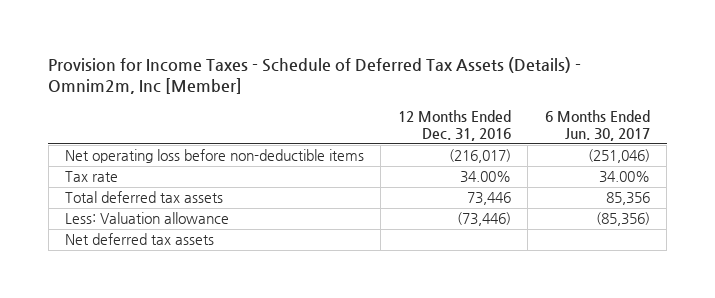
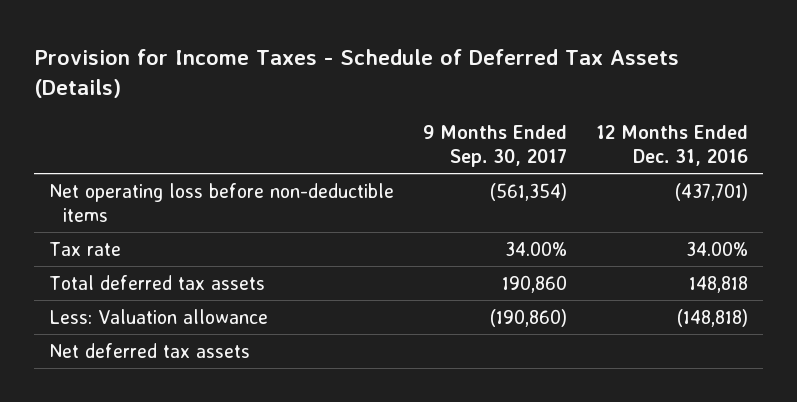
[48,56,582,95] Provision for Income Taxes - Schedule of Deferred Tax Assets (Details) - Omnim2m, Inc [Member] -> [34,48,680,99] Provision for Income Taxes - Schedule of Deferred Tax Assets (Details)
[544,109,650,142] 6 Months Ended Jun. 30, 2017 -> none
none -> [423,124,568,168] 9 Months Ended Sep. 30, 2017
[448,149,511,164] (216,017) -> [675,182,749,201] (437,701)
[466,192,511,206] 73,446 -> [689,275,749,293] 148,818
[456,212,511,227] (73,446) -> [677,308,749,327] (148,818)

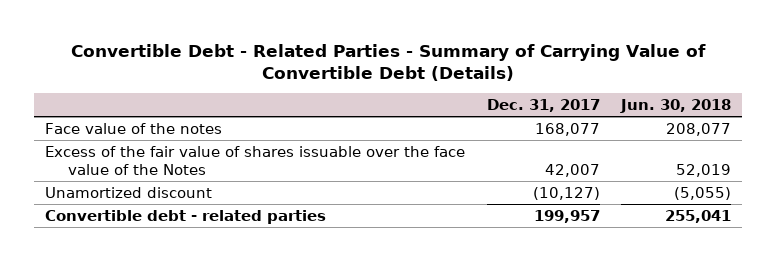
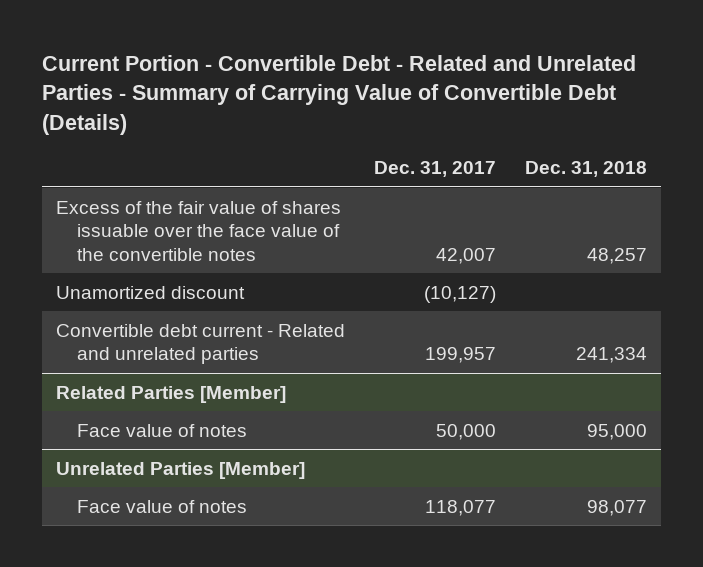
[71,43,707,82] Convertible Debt - Related Parties - Summary of Carrying Value of Convertible Debt (Details) -> [42,55,637,135] Current Portion - Convertible Debt - Related and Unrelated Parties - Summary of Carrying Value of Convertible Debt (Details)
[620,99,732,114] Jun. 30, 2018 -> none
none -> [524,161,647,178] Dec. 31, 2018
[45,122,223,134] Face value of the notes -> none
[45,145,466,175] Excess of the fair value of shares issuable over the face value of the Notes -> [56,200,342,261] Excess of the fair value of shares issuable over the face value of the convertible notes
[45,209,327,224] Convertible debt - related parties -> [56,323,346,365] Convertible debt current - Related and unrelated parties
none -> [56,385,287,403] Related Parties [Member]
none -> [77,423,248,437] Face value of notes
none -> [56,461,306,479] Unrelated Parties [Member]
none -> [77,499,248,513] Face value of notes

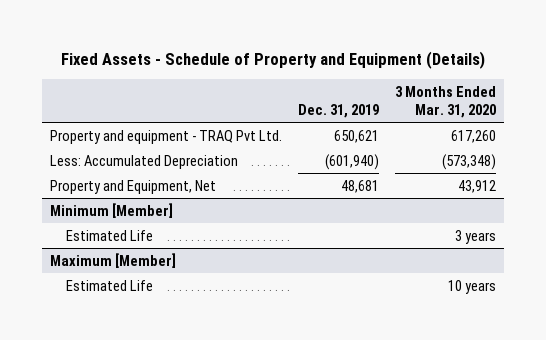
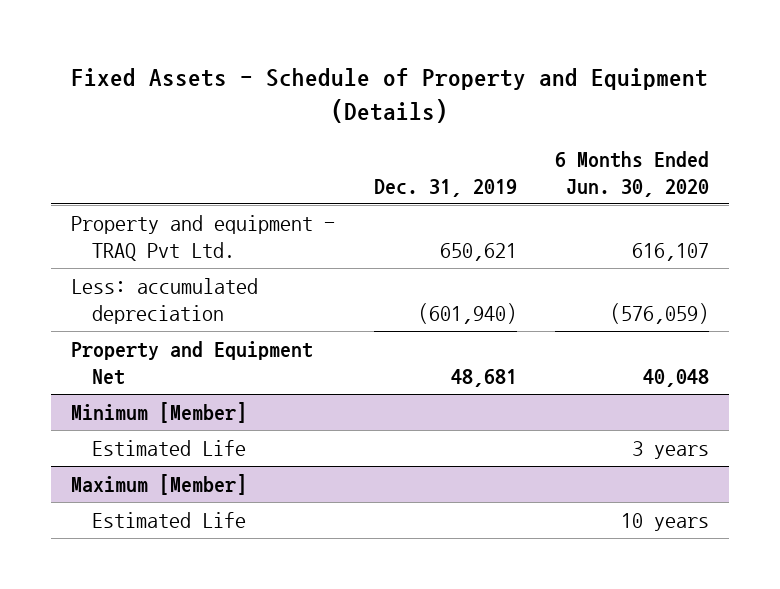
[394,86,496,118] 3 Months Ended Mar. 31, 2020 -> none
none -> [555,151,710,197] 6 Months Ended Jun. 30, 2020
[50,154,239,169] Less: Accumulated Depreciation -> [70,278,258,324] Less: accumulated depreciation
[50,179,217,194] Property and Equipment, Net -> [70,341,313,385] Property and Equipment Net

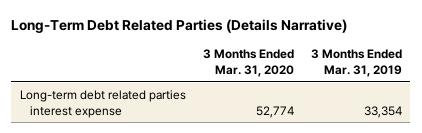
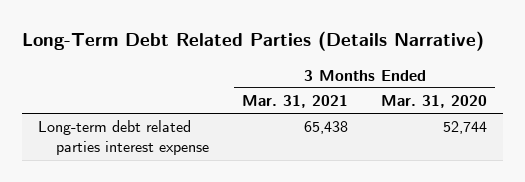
[310,49,402,78] 3 Months Ended Mar. 31, 2019 -> none
none -> [242,95,349,109] Mar. 31, 2021
[255,105,294,118] 52,774 -> [443,121,488,135] 52,744

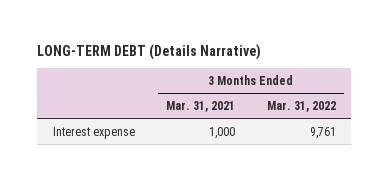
[21,31,484,52] Long-Term Debt Related Parties (Details Narrative) -> [37,43,262,60] LONG-TERM DEBT (Details Narrative)
[381,95,488,109] Mar. 31, 2020 -> none
none -> [266,101,336,113] Mar. 31, 2022
[38,120,210,156] Long-term debt related parties interest expense -> [52,126,135,139] Interest expense
[304,121,349,135] 65,438 -> [209,126,236,139] 1,000

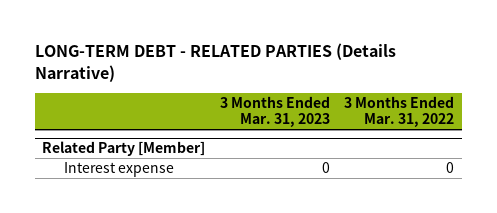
[37,43,262,60] LONG-TERM DEBT (Details Narrative) -> [35,42,397,82] LONG-TERM DEBT - RELATED PARTIES (Details Narrative)
[166,101,236,113] Mar. 31, 2021 -> none
none -> [219,96,330,128] 3 Months Ended Mar. 31, 2023
none -> [42,141,206,157] Related Party [Member]
[309,126,336,139] 9,761 -> [446,162,455,174] 0

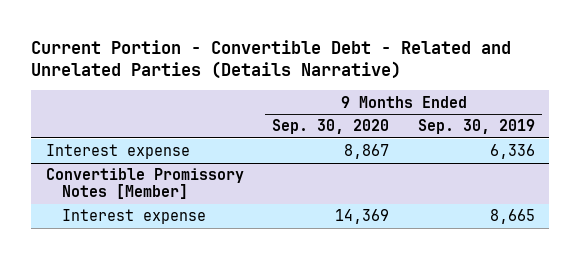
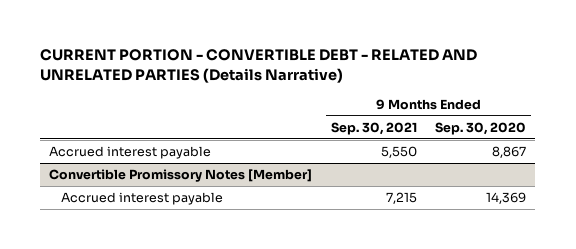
[31,39,512,80] Current Portion - Convertible Debt - Related and Unrelated Parties (Details Narrative) -> [40,49,478,83] CURRENT PORTION - CONVERTIBLE DEBT - RELATED AND UNRELATED PARTIES (Details Narrative)
[418,119,536,135] Sep. 30, 2019 -> none
none -> [330,121,417,135] Sep. 30, 2021
[45,144,190,160] Interest expense -> [49,146,212,160] Accrued interest payable
[61,209,206,225] Interest expense -> [60,192,223,206] Accrued interest payable

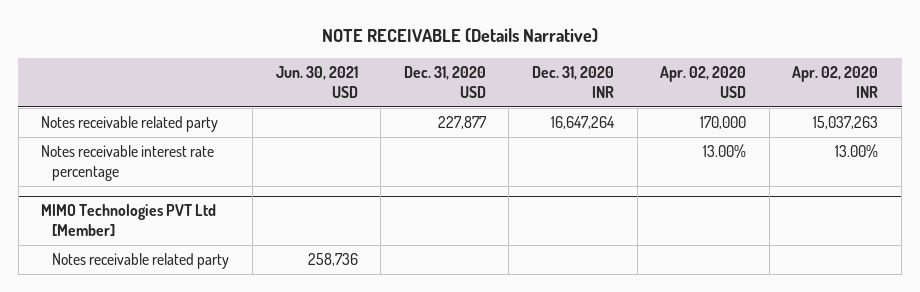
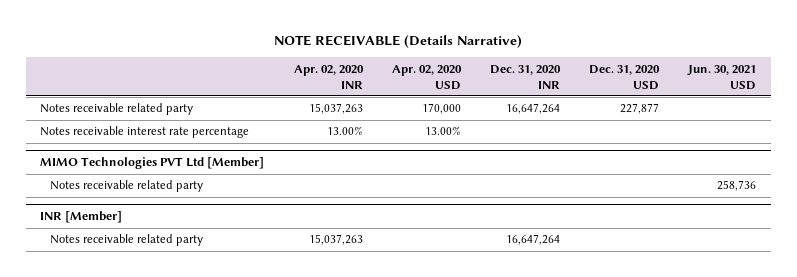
none -> [40,211,123,224] INR [Member]
none -> [49,234,203,247] Notes receivable related party

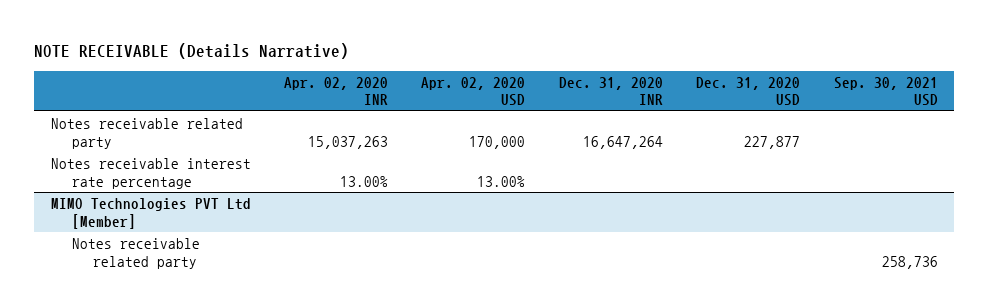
[687,64,757,90] Jun. 30, 2021 USD -> none
none -> [833,76,938,107] Sep. 30, 2021 USD
[40,211,123,224] INR [Member] -> none
[49,234,203,247] Notes receivable related party -> none

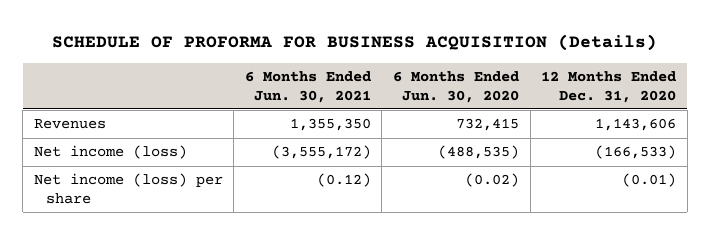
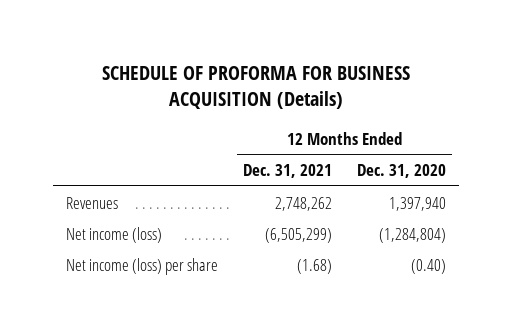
[244,71,371,103] 6 Months Ended Jun. 30, 2021 -> none
[392,71,519,103] 6 Months Ended Jun. 30, 2020 -> none
none -> [242,164,332,179] Dec. 31, 2021
[595,118,677,132] 1,143,606 -> [389,196,447,211] 1,397,940
[595,145,677,160] (166,533) -> [379,227,447,243] (1,284,804)
[622,173,677,188] (0.01) -> [411,258,447,274] (0.40)

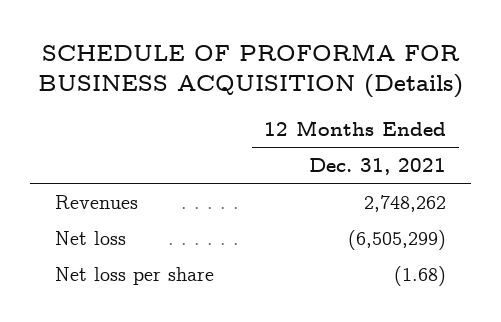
[357,164,447,179] Dec. 31, 2020 -> none
[65,226,162,243] Net income (loss) -> [55,230,127,245] Net loss
[65,257,218,275] Net income (loss) per share -> [55,266,215,285] Net loss per share

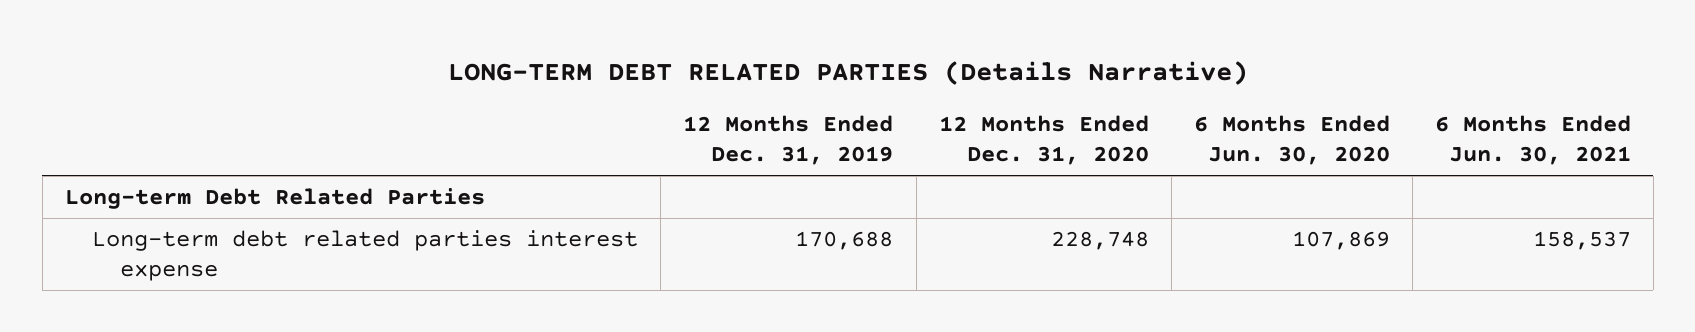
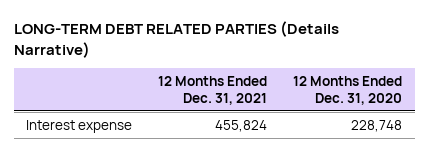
[683,115,894,166] 12 Months Ended Dec. 31, 2019 -> none
[1193,115,1390,166] 6 Months Ended Jun. 30, 2020 -> none
[1434,115,1631,166] 6 Months Ended Jun. 30, 2021 -> none
none -> [158,75,268,105] 12 Months Ended Dec. 31, 2021
[64,187,485,209] Long-term Debt Related Parties -> none
[92,229,639,281] Long-term debt related parties interest expense -> [26,119,133,133] Interest expense

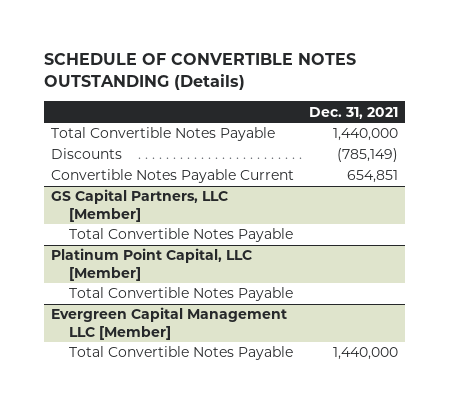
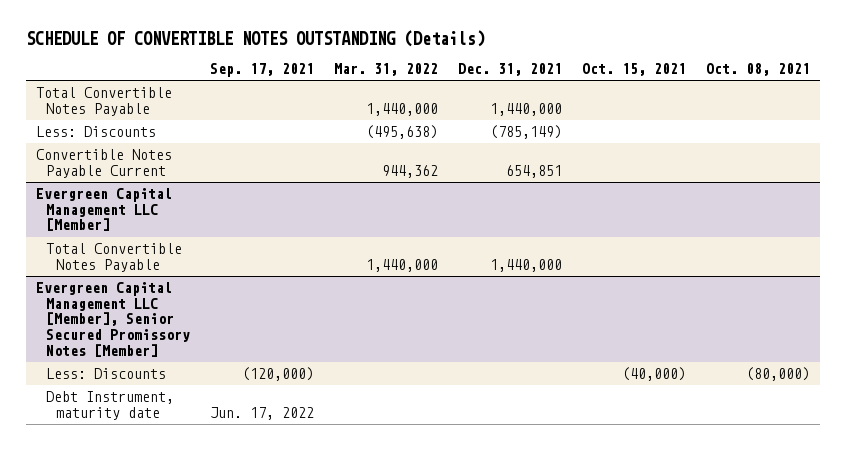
none -> [210,63,315,78] Sep. 17, 2021
none -> [334,63,439,77] Mar. 31, 2022
none -> [582,63,687,77] Oct. 15, 2021
none -> [706,63,811,77] Oct. 08, 2021
[51,148,123,160] Discounts -> [36,126,157,138] Less: Discounts
[51,189,229,222] GS Capital Partners, LLC [Member] -> none
[68,228,293,243] Total Convertible Notes Payable -> none
[51,248,253,281] Platinum Point Capital, LLC [Member] -> none
[68,287,293,302] Total Convertible Notes Payable -> none
none -> [36,282,191,357] Evergreen Capital Management LLC [Member], Senior Secured Promissory Notes [Member]
none -> [46,368,167,380] Less: Discounts
none -> [46,391,175,420] Debt Instrument, maturity date

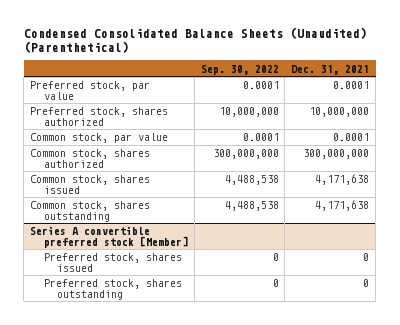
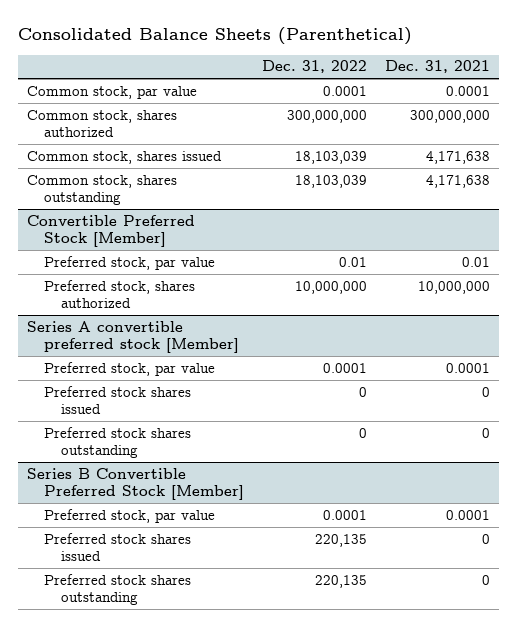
[23,26,367,53] Condensed Consolidated Balance Sheets (Unaudited) (Parenthetical) -> [18,27,413,46] Consolidated Balance Sheets (Parenthetical)
[200,64,279,75] Sep. 30, 2022 -> none
none -> [262,60,368,74] Dec. 31, 2022
[30,81,151,100] Preferred stock, par value -> none
[30,107,169,126] Preferred stock, shares authorized -> none
none -> [27,214,196,247] Convertible Preferred Stock [Member]
none -> [44,255,216,270] Preferred stock, par value
none -> [44,279,196,308] Preferred stock, shares authorized
none -> [44,361,216,376] Preferred stock, par value
[43,253,182,272] Preferred stock, shares issued -> [44,385,192,414] Preferred stock shares issued
[43,279,182,300] Preferred stock, shares outstanding -> [44,426,192,458] Preferred stock shares outstanding
none -> [27,467,245,500] Series B Convertible Preferred Stock [Member]
none -> [44,508,216,523] Preferred stock, par value
none -> [44,532,192,561] Preferred stock shares issued
none -> [44,573,192,605] Preferred stock shares outstanding

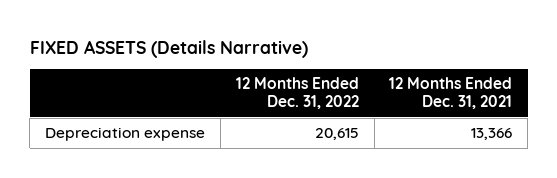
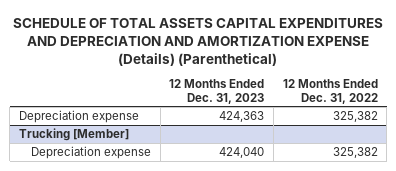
[29,39,308,58] FIXED ASSETS (Details Narrative) -> [13,17,384,66] SCHEDULE OF TOTAL ASSETS CAPITAL EXPENDITURES AND DEPRECIATION AND AMORTIZATION EXPENSE (Details) (Parenthetical)
[389,77,513,110] 12 Months Ended Dec. 31, 2021 -> none
none -> [169,79,265,104] 12 Months Ended Dec. 31, 2023
[314,128,359,141] 20,615 -> [332,111,378,123] 325,382
none -> [18,128,129,142] Trucking [Member]
none -> [30,146,151,160] Depreciation expense

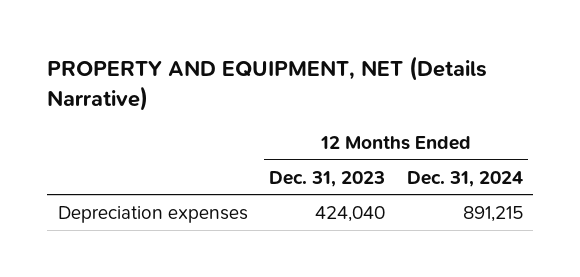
[13,17,384,66] SCHEDULE OF TOTAL ASSETS CAPITAL EXPENDITURES AND DEPRECIATION AND AMORTIZATION EXPENSE (Details) (Parenthetical) -> [46,56,487,112] PROPERTY AND EQUIPMENT, NET (Details Narrative)
[282,79,378,104] 12 Months Ended Dec. 31, 2022 -> none
none -> [406,170,523,187] Dec. 31, 2024
[18,128,129,142] Trucking [Member] -> none
[30,146,151,160] Depreciation expense -> none
[18,110,139,124] Depreciation expense -> [57,205,248,223] Depreciation expenses
[219,111,265,123] 424,363 -> [315,205,386,222] 424,040

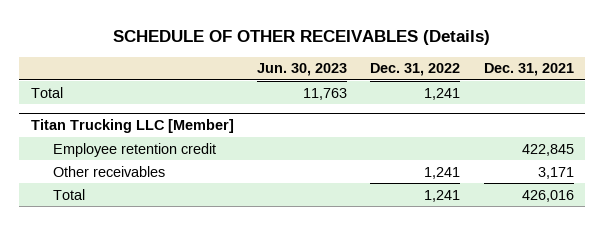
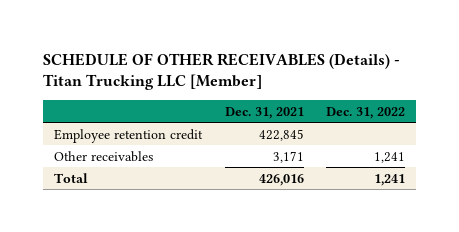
[113,30,491,46] SCHEDULE OF OTHER RECEIVABLES (Details) -> [43,52,401,91] SCHEDULE OF OTHER RECEIVABLES (Details) - Titan Trucking LLC [Member]
[257,63,348,77] Jun. 30, 2023 -> none
[30,86,63,98] Total -> none
[30,119,234,134] Titan Trucking LLC [Member] -> none

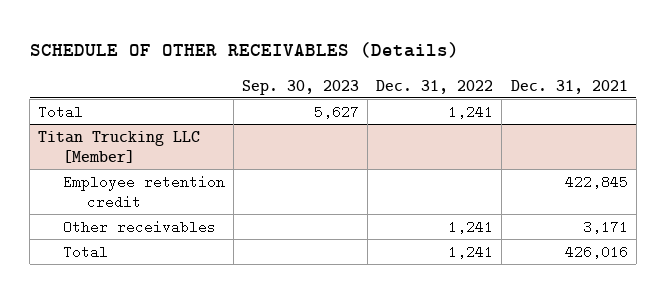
[43,52,401,91] SCHEDULE OF OTHER RECEIVABLES (Details) - Titan Trucking LLC [Member] -> [29,42,459,59] SCHEDULE OF OTHER RECEIVABLES (Details)
none -> [242,79,360,95] Sep. 30, 2023
none -> [38,104,84,119] Total
none -> [38,130,201,163] Titan Trucking LLC [Member]

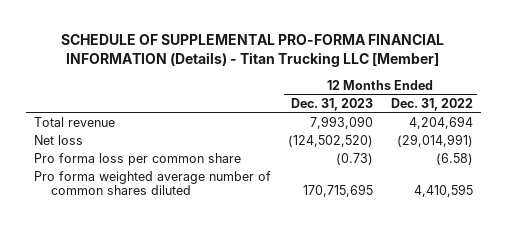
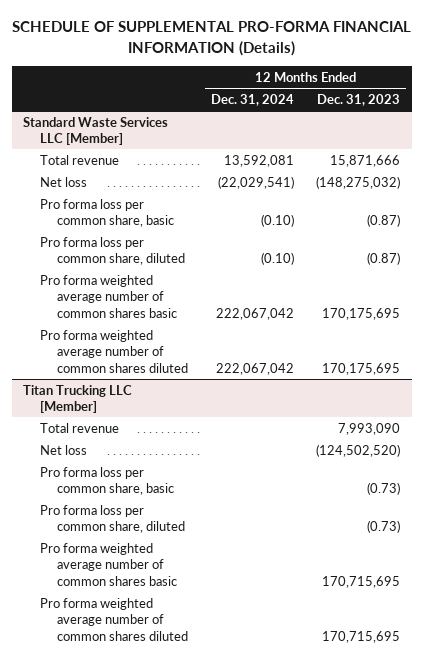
[61,33,445,67] SCHEDULE OF SUPPLEMENTAL PRO-FORMA FINANCIAL INFORMATION (Details) - Titan Trucking LLC [Member] -> [11,21,411,56] SCHEDULE OF SUPPLEMENTAL PRO-FORMA FINANCIAL INFORMATION (Details)
[390,97,473,111] Dec. 31, 2022 -> none
none -> [210,93,294,106] Dec. 31, 2024
none -> [22,116,168,146] Standard Waste Services LLC [Member]
none -> [40,154,120,165] Total revenue
none -> [40,176,88,187] Net loss
none -> [40,198,175,228] Pro forma loss per common share, basic
none -> [40,236,186,266] Pro forma loss per common share, diluted
none -> [40,274,178,318] Pro forma weighted average number of common shares basic
none -> [40,329,189,373] Pro forma weighted average number of common shares diluted
none -> [22,384,132,414] Titan Trucking LLC [Member]
[34,152,242,166] Pro forma loss per common share -> [40,466,175,496] Pro forma loss per common share, basic
none -> [40,504,186,534] Pro forma loss per common share, diluted
none -> [40,542,178,586] Pro forma weighted average number of common shares basic

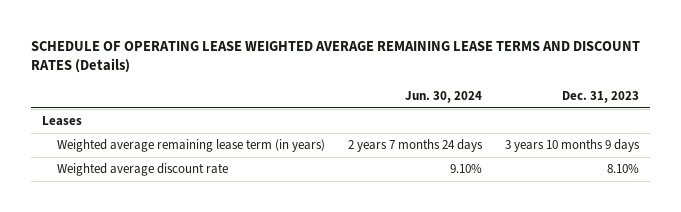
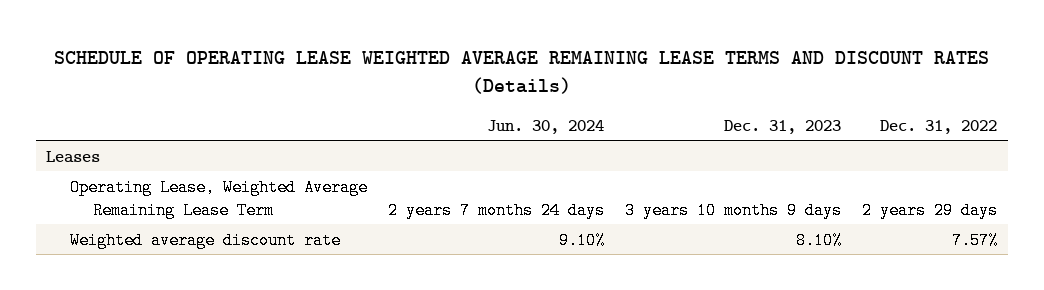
none -> [880,119,998,134] Dec. 31, 2022
[57,139,326,153] Weighted average remaining lease term (in years) -> [69,178,368,219] Operating Lease, Weighted Average Remaining Lease Term

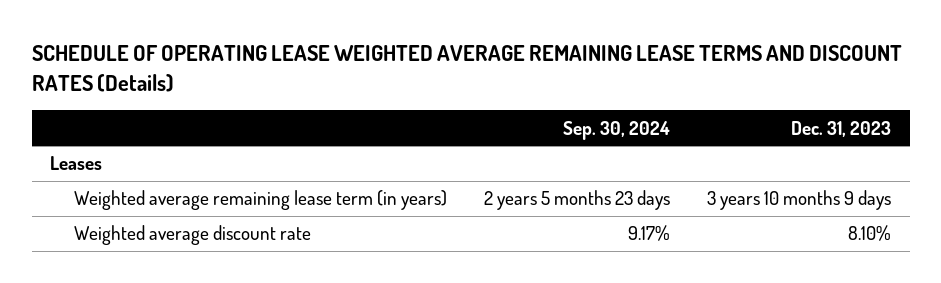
[486,119,604,134] Jun. 30, 2024 -> none
[880,119,998,134] Dec. 31, 2022 -> none
none -> [562,120,670,140] Sep. 30, 2024
[69,178,368,219] Operating Lease, Weighted Average Remaining Lease Term -> [73,190,447,211] Weighted average remaining lease term (in years)

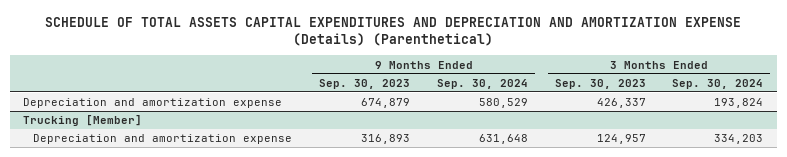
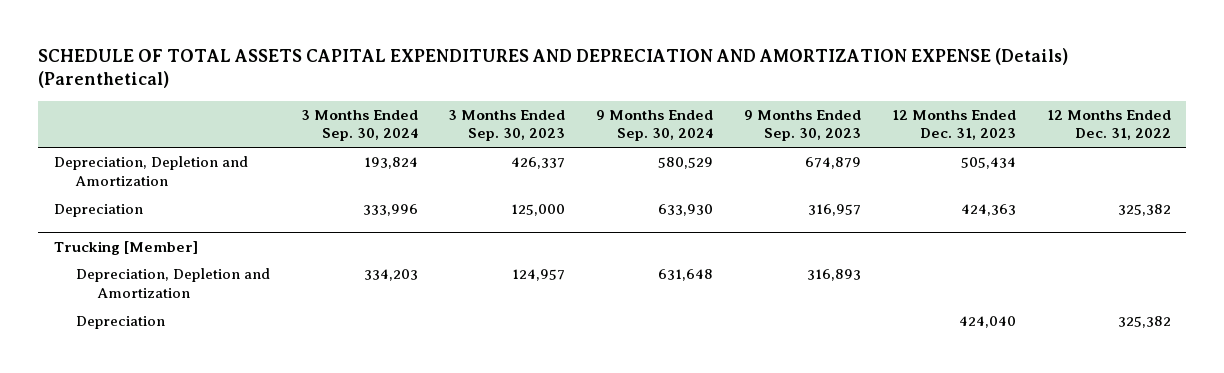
none -> [891,109,1016,141] 12 Months Ended Dec. 31, 2023
none -> [1046,109,1171,141] 12 Months Ended Dec. 31, 2022
[23,98,283,109] Depreciation and amortization expense -> [53,156,248,186] Depreciation, Depletion and Amortization
none -> [53,204,143,218] Depreciation
[33,134,293,145] Depreciation and amortization expense -> [75,268,270,298] Depreciation, Depletion and Amortization
none -> [75,316,165,330] Depreciation

